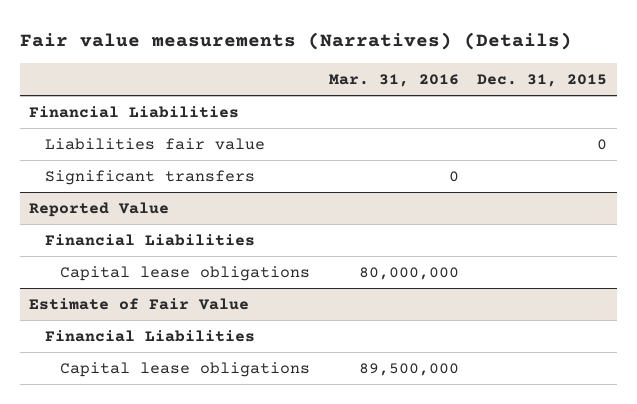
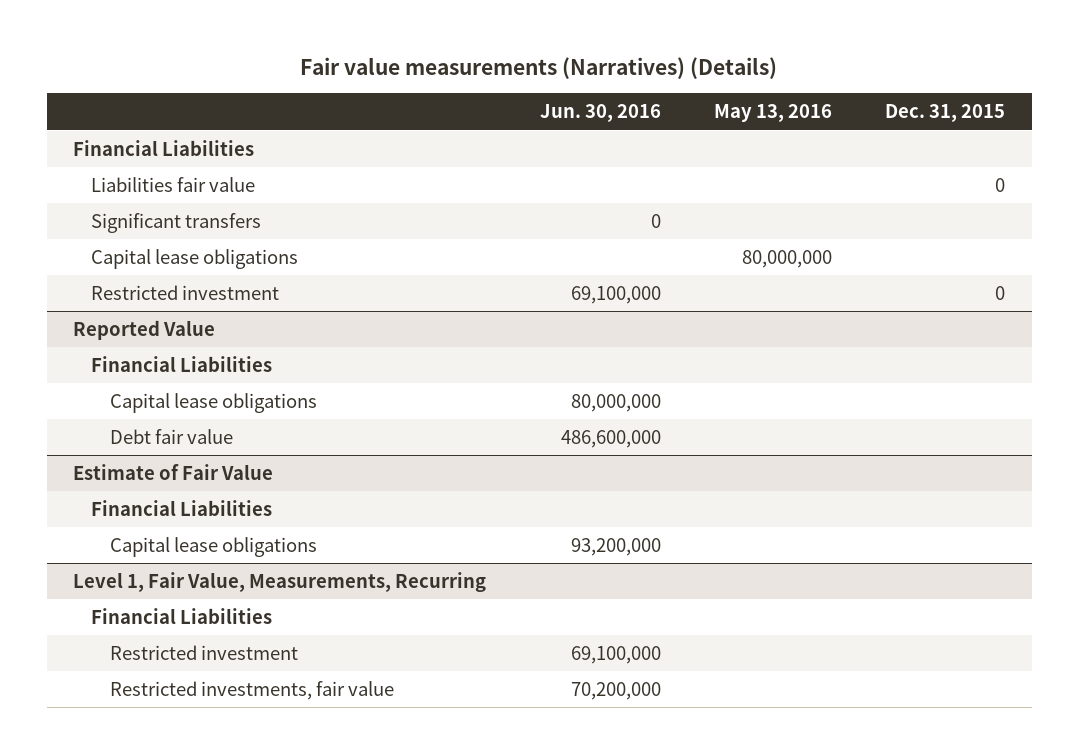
[328,73,459,87] Mar. 31, 2016 -> none
none -> [539,104,661,123] Jun. 30, 2016
none -> [713,104,832,123] May 13, 2016
none -> [91,248,299,269] Capital lease obligations
none -> [91,284,280,300] Restricted investment
none -> [109,428,233,444] Debt fair value
none -> [73,571,487,592] Level 1, Fair Value, Measurements, Recurring
none -> [91,607,273,624] Financial Liabilities
none -> [109,644,298,660] Restricted investment
none -> [109,680,394,700] Restricted investments, fair value

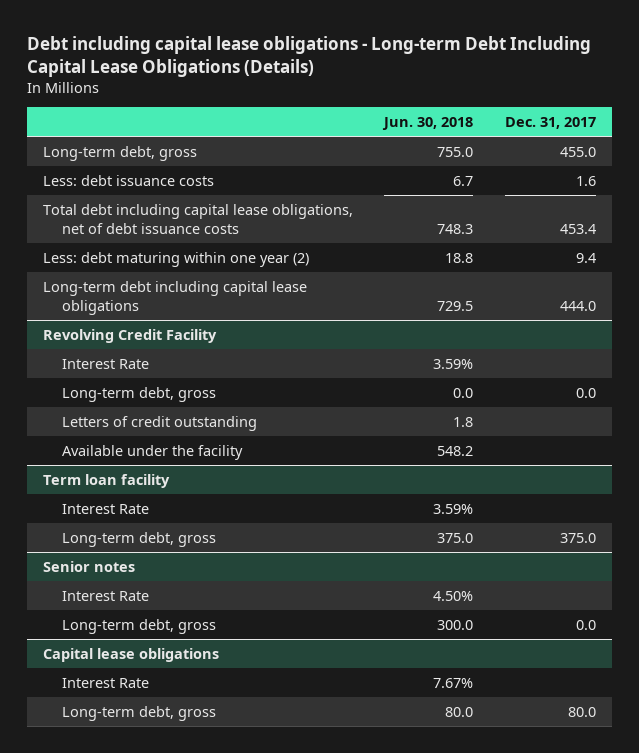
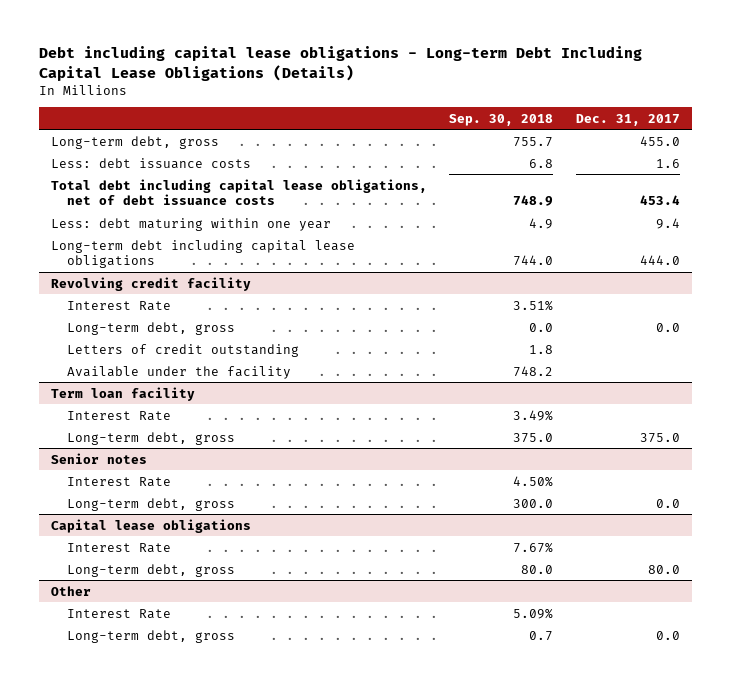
[382,117,474,131] Jun. 30, 2018 -> none
none -> [449,113,554,126] Sep. 30, 2018
[42,251,309,267] Less: debt maturing within one year (2) -> [50,217,331,231] Less: debt maturing within one year
[42,328,217,343] Revolving Credit Facility -> [50,276,251,291] Revolving credit facility
none -> [50,585,91,596] Other
none -> [67,608,172,619] Interest Rate
none -> [67,629,236,643] Long-term debt, gross

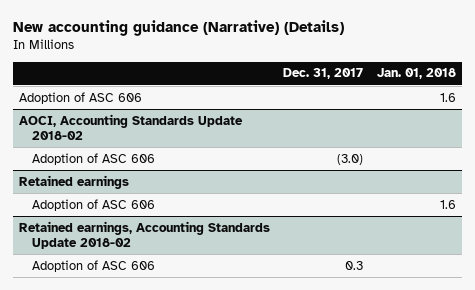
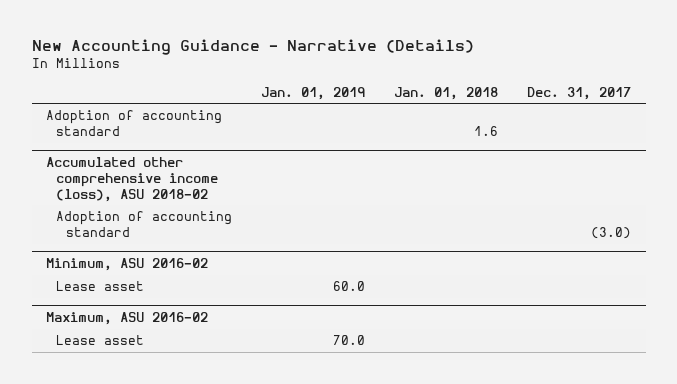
[12,20,344,37] New accounting guidance (Narrative) (Details) -> [31,38,474,55] New Accounting Guidance - Narrative (Details)
none -> [261,86,366,100] Jan. 01, 2019
[19,113,244,140] AOCI, Accounting Standards Update 2018-02 -> none
[31,152,155,165] Adoption of ASC 606 -> none
[19,174,130,189] Retained earnings -> none
[31,198,155,211] Adoption of ASC 606 -> none
[19,220,271,249] Retained earnings, Accounting Standards Update 2018-02 -> none
[31,259,155,272] Adoption of ASC 606 -> none
[19,91,143,104] Adoption of ASC 606 -> [46,110,223,137] Adoption of accounting standard
none -> [46,157,219,202] Accumulated other comprehensive income (loss), ASU 2018-02
none -> [56,211,233,238] Adoption of accounting standard
none -> [46,258,209,272] Minimum, ASU 2016-02
none -> [56,281,145,292] Lease asset
none -> [46,312,209,326] Maximum, ASU 2016-02
none -> [56,335,145,346] Lease asset

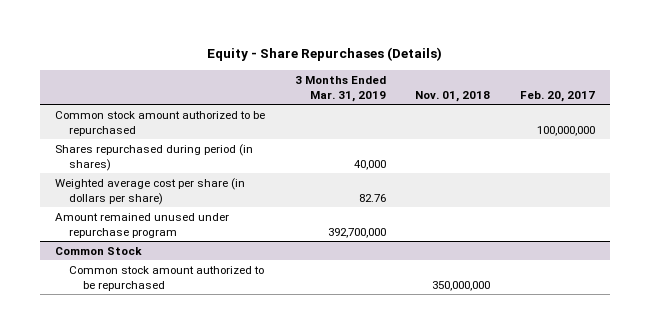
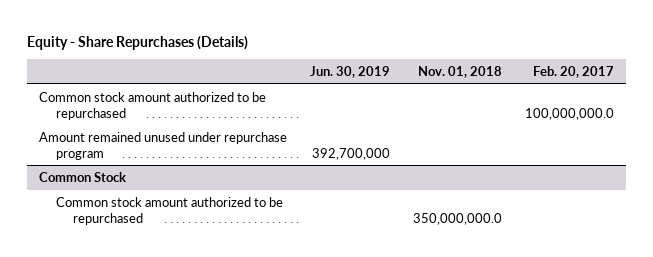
[294,76,386,102] 3 Months Ended Mar. 31, 2019 -> none
none -> [310,65,391,78] Jun. 30, 2019
[55,143,254,171] Shares repurchased during period (in shares) -> none
[55,177,246,205] Weighted average cost per share (in dollars per share) -> none
[536,125,595,136] 100,000,000 -> [525,107,615,120] 100,000,000.0
[432,280,491,291] 350,000,000 -> [413,212,503,225] 350,000,000.0

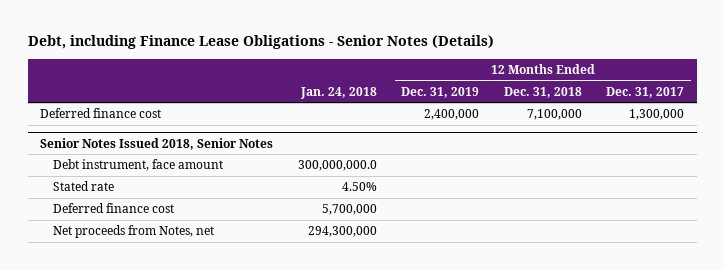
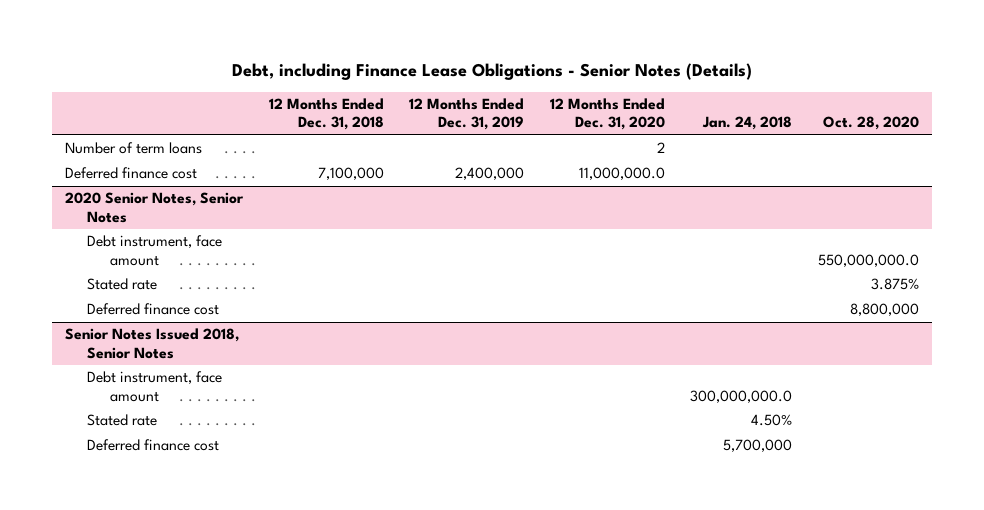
[606,86,685,98] Dec. 31, 2017 -> none
none -> [549,98,665,131] 12 Months Ended Dec. 31, 2020
none -> [822,116,919,131] Oct. 28, 2020
none -> [65,142,203,155] Number of term loans
none -> [65,192,245,223] 2020 Senior Notes, Senior Notes
none -> [87,235,223,266] Debt instrument, face amount
none -> [87,278,158,291] Stated rate
none -> [87,303,220,316] Deferred finance cost
[52,225,214,239] Net proceeds from Notes, net -> none

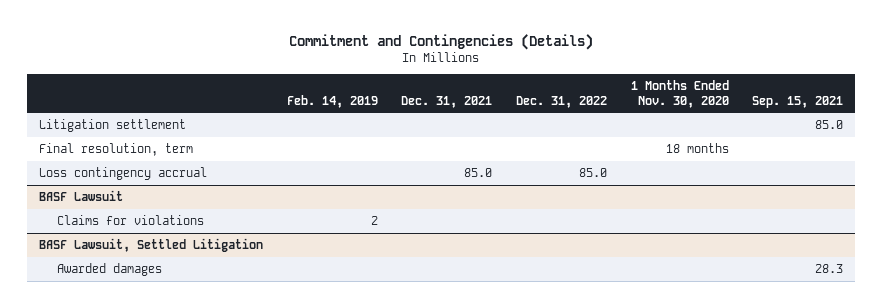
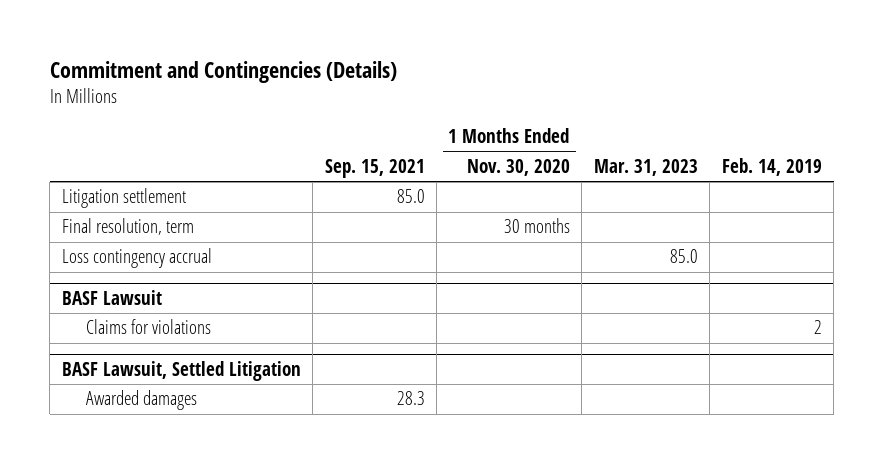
[401,95,493,108] Dec. 31, 2021 -> none
[515,95,607,108] Dec. 31, 2022 -> none
none -> [593,158,698,176] Mar. 31, 2023
[665,143,729,154] 18 months -> [503,218,570,234] 30 months

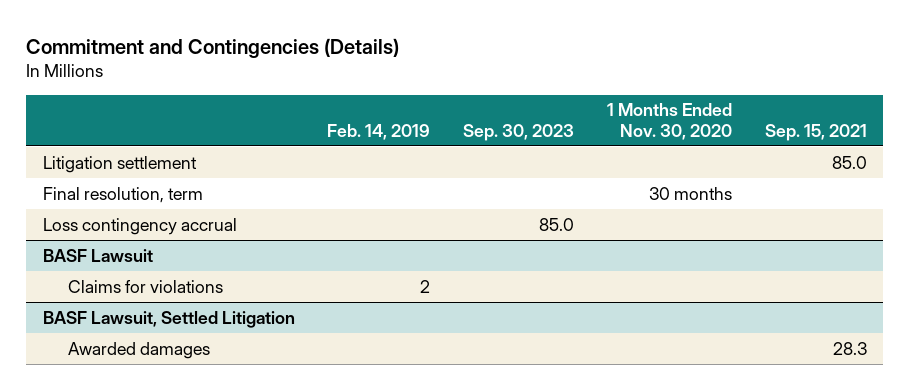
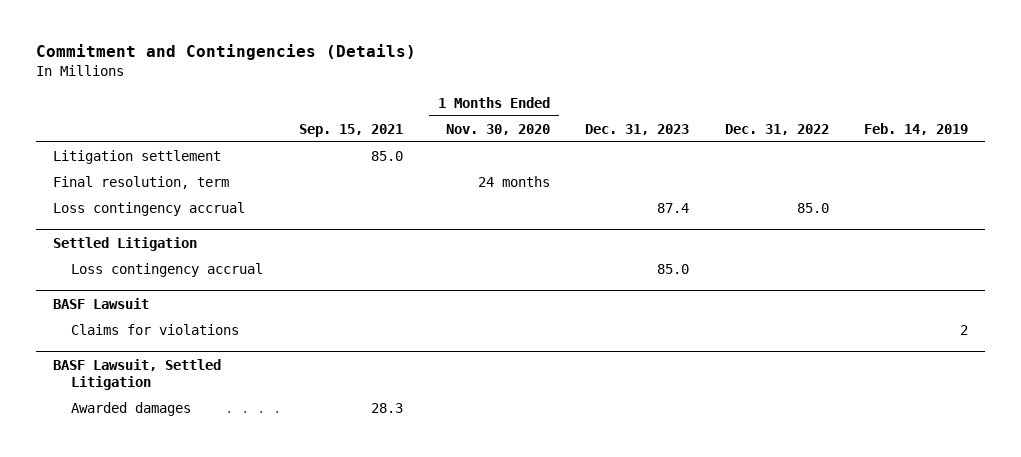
[463,123,575,141] Sep. 30, 2023 -> none
none -> [585,123,690,135] Dec. 31, 2023
none -> [724,123,829,135] Dec. 31, 2022
[648,186,732,200] 30 months -> [477,176,550,188] 24 months
none -> [53,236,198,251] Settled Litigation
none -> [71,263,264,278] Loss contingency accrual

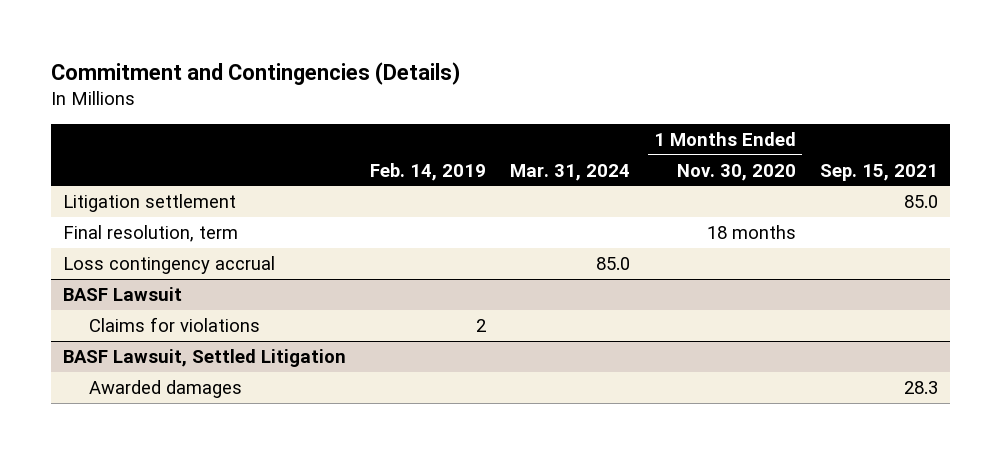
[585,123,690,135] Dec. 31, 2023 -> none
[724,123,829,135] Dec. 31, 2022 -> none
none -> [510,163,631,181] Mar. 31, 2024
[477,176,550,188] 24 months -> [707,225,797,240] 18 months
[53,236,198,251] Settled Litigation -> none
[71,263,264,278] Loss contingency accrual -> none

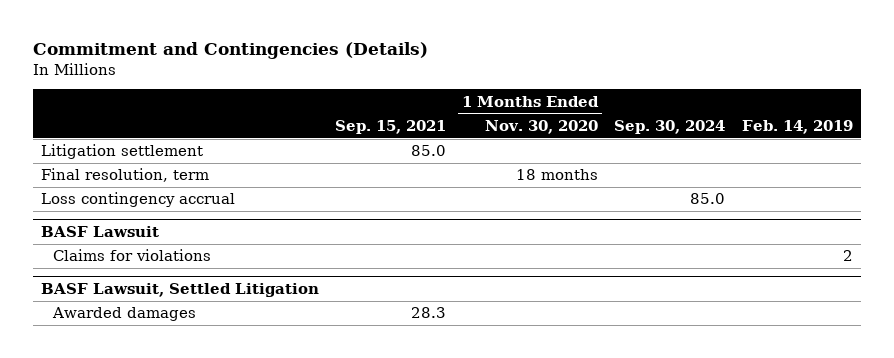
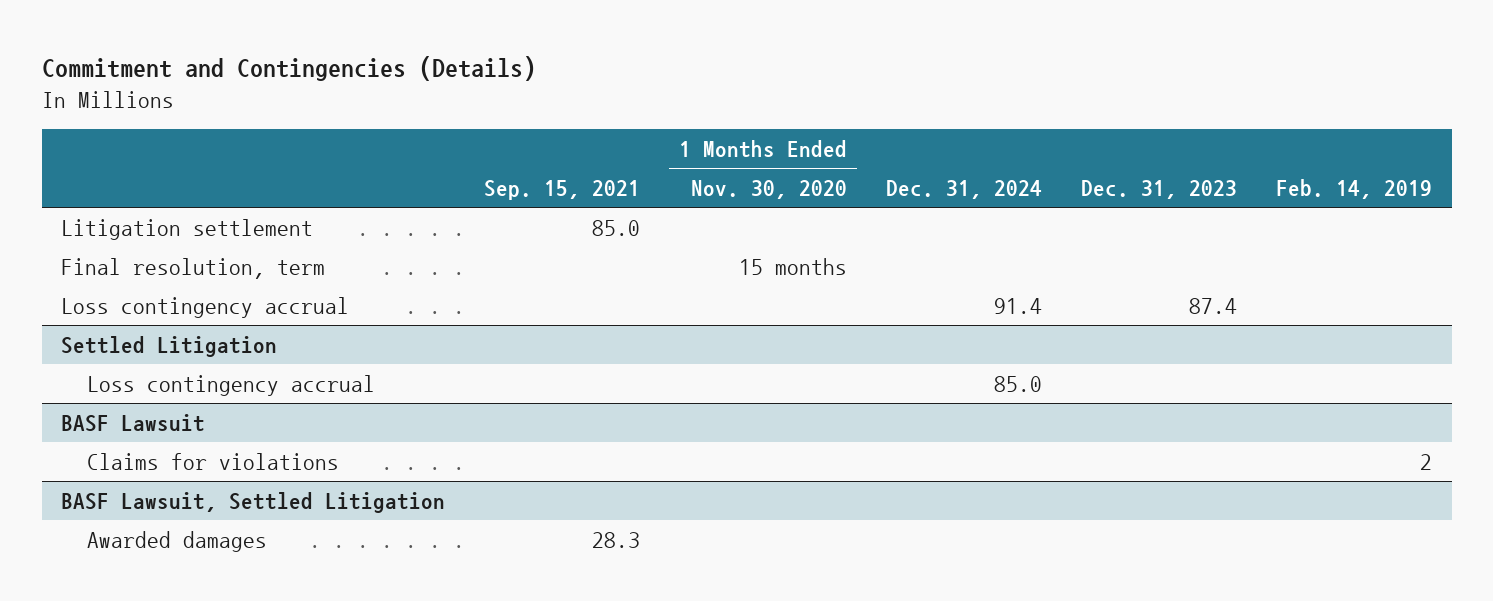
[614,119,726,134] Sep. 30, 2024 -> none
none -> [886,179,1043,199] Dec. 31, 2024
none -> [1081,179,1238,199] Dec. 31, 2023
[516,169,599,181] 18 months -> [739,257,848,275] 15 months
none -> [61,335,278,357] Settled Litigation
none -> [87,374,376,396] Loss contingency accrual

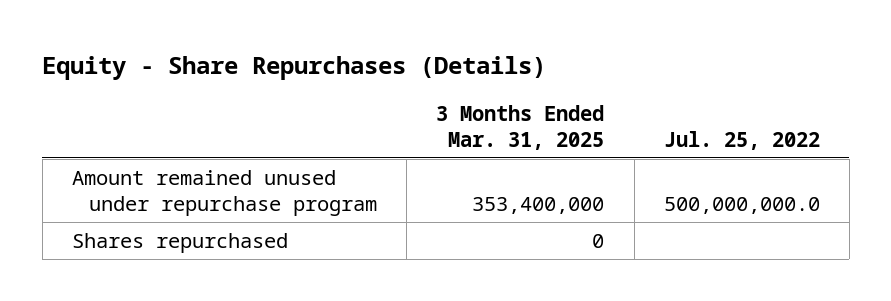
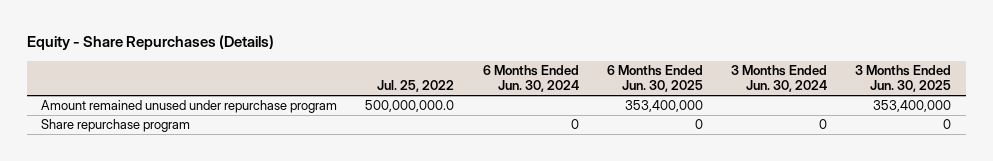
[436,104,605,150] 3 Months Ended Mar. 31, 2025 -> none
none -> [482,65,579,93] 6 Months Ended Jun. 30, 2024
none -> [606,65,703,93] 6 Months Ended Jun. 30, 2025
none -> [731,65,828,93] 3 Months Ended Jun. 30, 2024
none -> [855,65,952,93] 3 Months Ended Jun. 30, 2025
[71,232,288,253] Shares repurchased -> [41,119,191,133] Share repurchase program

